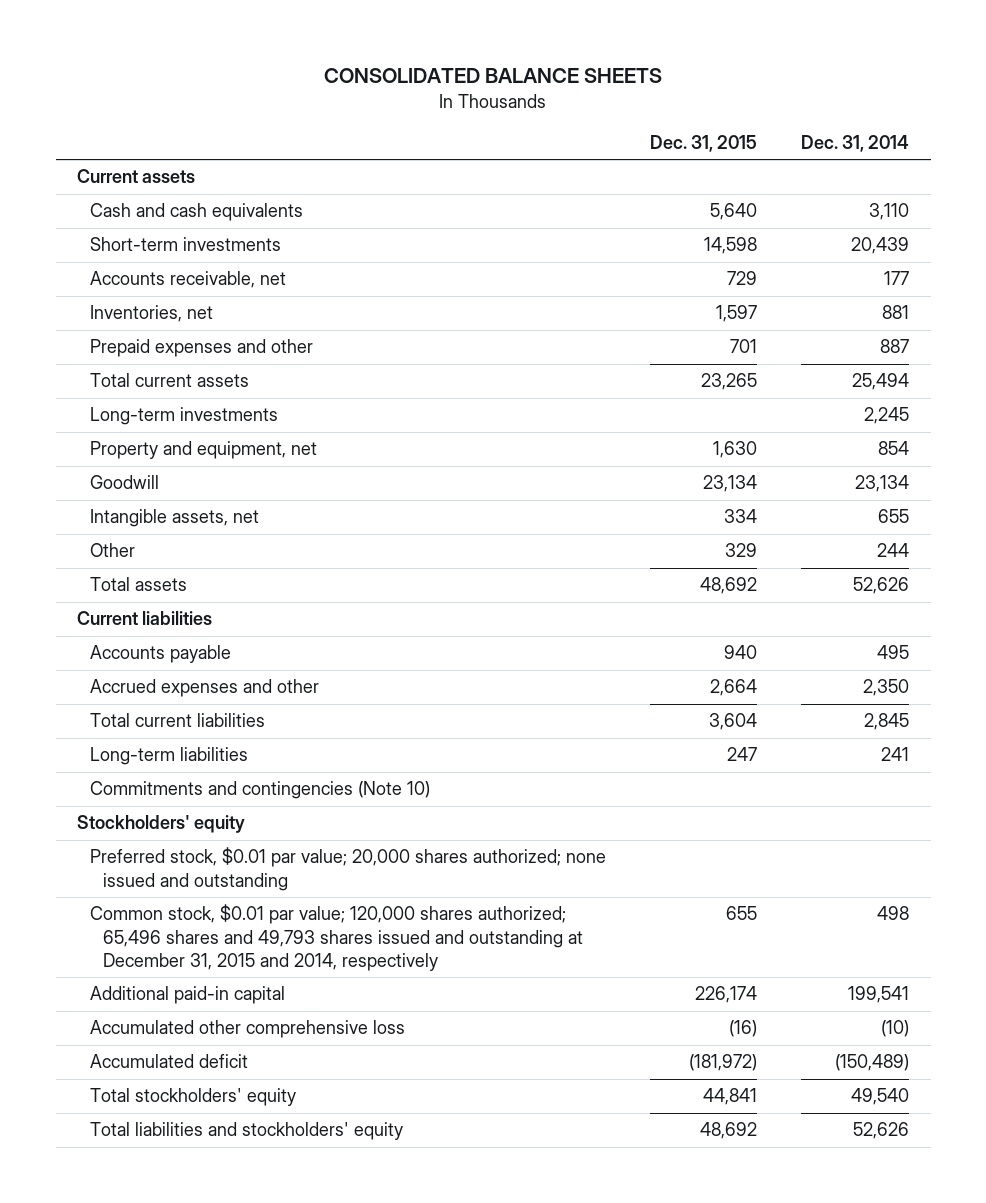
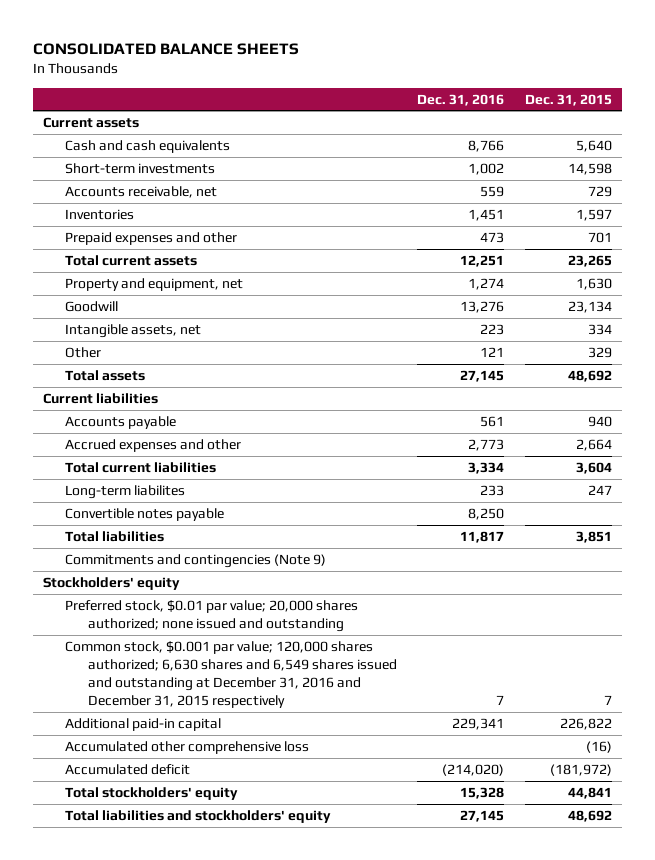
[801,135,910,153] Dec. 31, 2014 -> none
none -> [417,93,505,106] Dec. 31, 2016
[90,305,214,323] Inventories, net -> [65,209,135,221] Inventories
[90,407,279,426] Long-term investments -> none
[90,747,249,766] Long-term liabilities -> [65,485,186,500] Long-term liabilites
none -> [65,508,225,522] Convertible notes payable
none -> [65,531,165,543] Total liabilities
[90,781,431,800] Commitments and contingencies (Note 10) -> [65,554,327,569] Commitments and contingencies (Note 9)
[90,904,583,971] Common stock, $0.01 par value; 120,000 shares authorized; 65,496 shares and 49,793 shares issued and outstanding at December 31, 2015 and 2014, respectively -> [65,641,397,709] Common stock, $0.001 par value; 120,000 shares authorized; 6,630 shares and 6,549 shares issued and outstanding at December 31, 2016 and December 31, 2015 respectively
[726,906,758,921] 655 -> [603,695,612,706] 7
[695,986,758,1004] 226,174 -> [559,718,612,731] 226,822

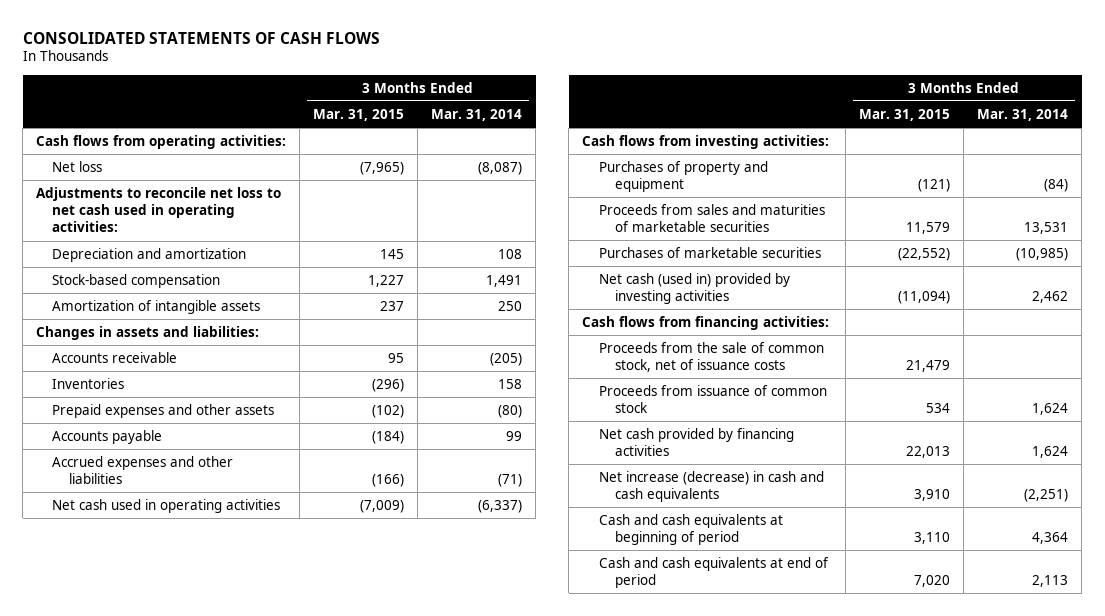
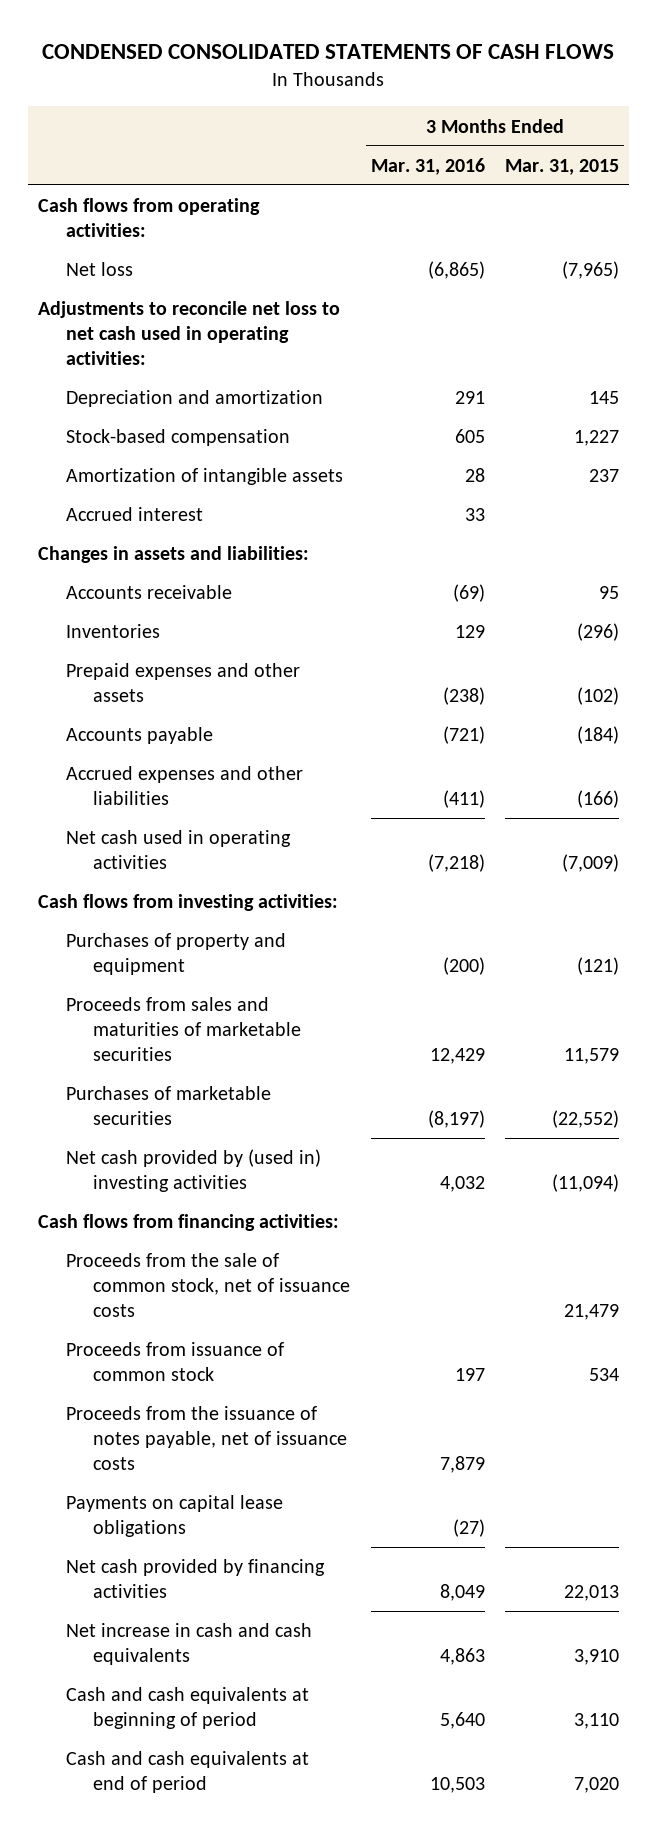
[22,31,380,44] CONSOLIDATED STATEMENTS OF CASH FLOWS -> [42,44,615,60] CONDENSED CONSOLIDATED STATEMENTS OF CASH FLOWS
[431,108,523,121] Mar. 31, 2014 -> none
none -> [370,157,485,175] Mar. 31, 2016
none -> [65,507,203,522] Accrued interest
[598,272,790,305] Net cash (used in) provided by investing activities -> [65,1149,321,1192] Net cash provided by (used in) investing activities
none -> [65,1406,348,1470] Proceeds from the issuance of notes payable, net of issuance costs
none -> [65,1495,283,1537] Payments on capital lease obligations
[598,470,824,503] Net increase (decrease) in cash and cash equivalents -> [65,1623,312,1665] Net increase in cash and cash equivalents

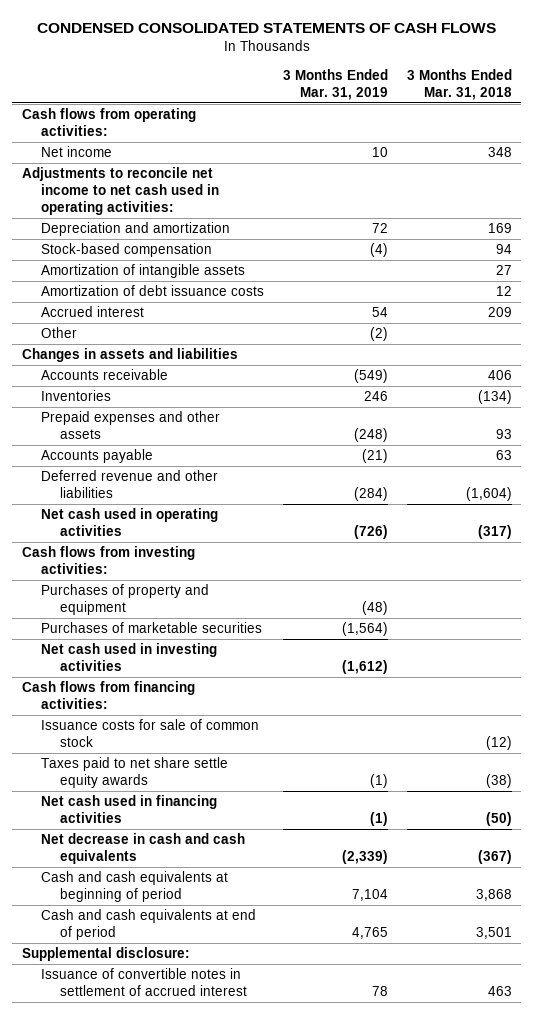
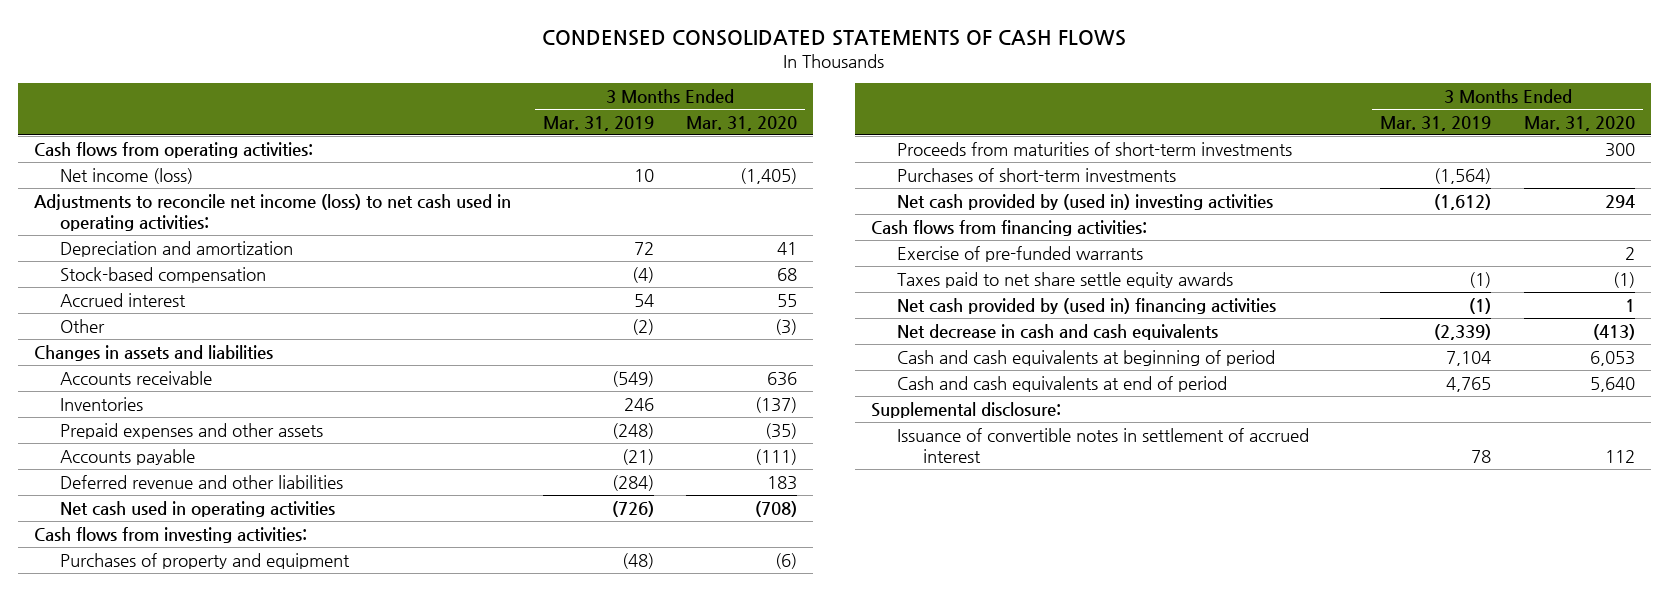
[406,69,512,101] 3 Months Ended Mar. 31, 2018 -> none
none -> [685,115,797,131] Mar. 31, 2020
[40,146,112,158] Net income -> [59,167,193,184] Net income (loss)
[21,167,219,216] Adjustments to reconcile net income to net cash used in operating activities: -> [33,193,511,231] Adjustments to reconcile net income (loss) to net cash used in operating activities:
[40,264,245,279] Amortization of intangible assets -> none
[40,285,264,297] Amortization of debt issuance costs -> none
none -> [897,141,1293,156] Proceeds from maturities of short-term investments
[40,622,262,634] Purchases of marketable securities -> [897,167,1177,182] Purchases of short-term investments
[40,643,217,672] Net cash used in investing activities -> [897,193,1274,210] Net cash provided by (used in) investing activities
[40,719,259,748] Issuance costs for sale of common stock -> none
none -> [897,245,1144,262] Exercise of pre-funded warrants
[40,795,217,824] Net cash used in financing activities -> [897,297,1277,314] Net cash provided by (used in) financing activities

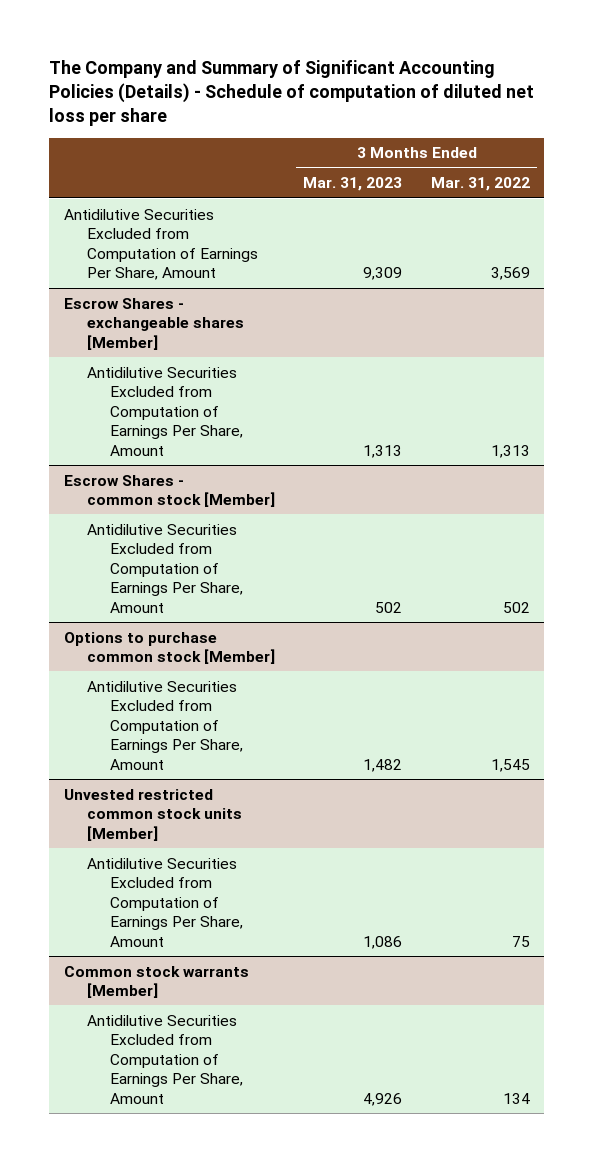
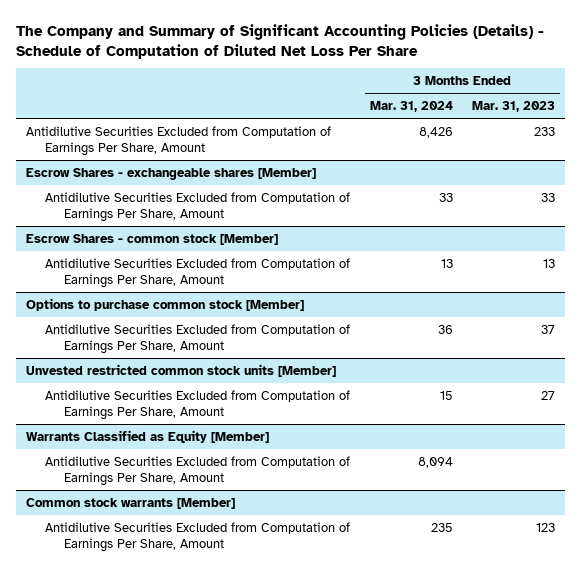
[49,59,535,127] The Company and Summary of Significant Accounting Policies (Details) - Schedule of computation of diluted net loss per share -> [16,24,545,59] The Company and Summary of Significant Accounting Policies (Details) - Schedule of Computation of Diluted Net Loss Per Share
[430,177,530,192] Mar. 31, 2022 -> none
none -> [369,101,453,113] Mar. 31, 2024
[363,267,403,281] 9,309 -> [533,126,555,136] 233
[363,444,403,458] 1,313 -> [540,192,555,202] 33
[375,601,403,613] 502 -> [542,258,555,268] 13
[363,758,403,772] 1,482 -> [540,324,555,334] 37
[363,935,403,949] 1,086 -> [540,390,555,400] 27
none -> [26,429,270,443] Warrants Classified as Equity [Member]
none -> [45,455,351,486] Antidilutive Securities Excluded from Computation of Earnings Per Share, Amount
[363,1092,403,1106] 4,926 -> [535,522,555,532] 123

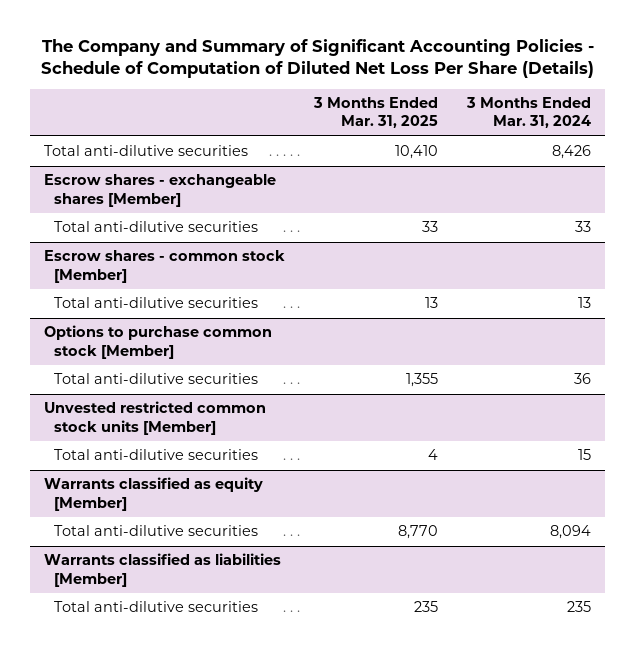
[16,24,545,59] The Company and Summary of Significant Accounting Policies (Details) - Schedule of Computation of Diluted Net Loss Per Share -> [40,39,594,79] The Company and Summary of Significant Accounting Policies - Schedule of Computation of Diluted Net Loss Per Share (Details)
[471,101,555,113] Mar. 31, 2023 -> none
none -> [313,96,439,129] 3 Months Ended Mar. 31, 2025
[26,125,332,156] Antidilutive Securities Excluded from Computation of Earnings Per Share, Amount -> [44,145,249,157] Total anti-dilutive securities
[26,167,317,180] Escrow Shares - exchangeable shares [Member] -> [44,174,277,207] Escrow shares - exchangeable shares [Member]
[45,191,351,222] Antidilutive Securities Excluded from Computation of Earnings Per Share, Amount -> [54,221,259,233] Total anti-dilutive securities
[26,233,279,245] Escrow Shares - common stock [Member] -> [44,250,286,283] Escrow shares - common stock [Member]
[45,257,351,288] Antidilutive Securities Excluded from Computation of Earnings Per Share, Amount -> [54,297,259,309] Total anti-dilutive securities
[45,323,351,354] Antidilutive Securities Excluded from Computation of Earnings Per Share, Amount -> [54,373,259,385] Total anti-dilutive securities
[45,389,351,420] Antidilutive Securities Excluded from Computation of Earnings Per Share, Amount -> [54,449,259,461] Total anti-dilutive securities
[26,429,270,443] Warrants Classified as Equity [Member] -> [44,477,264,511] Warrants classified as equity [Member]
[45,455,351,486] Antidilutive Securities Excluded from Computation of Earnings Per Share, Amount -> [54,525,259,537] Total anti-dilutive securities
[26,497,236,509] Common stock warrants [Member] -> [44,553,282,587] Warrants classified as liabilities [Member]
[45,521,351,552] Antidilutive Securities Excluded from Computation of Earnings Per Share, Amount -> [54,601,259,613] Total anti-dilutive securities

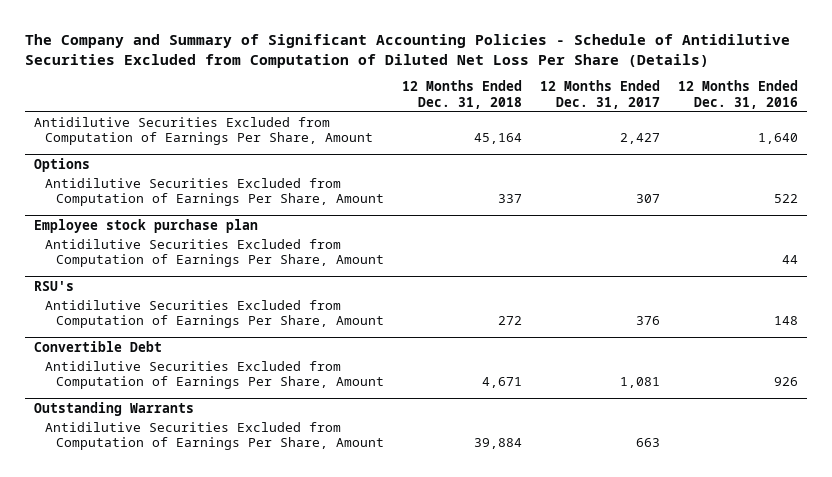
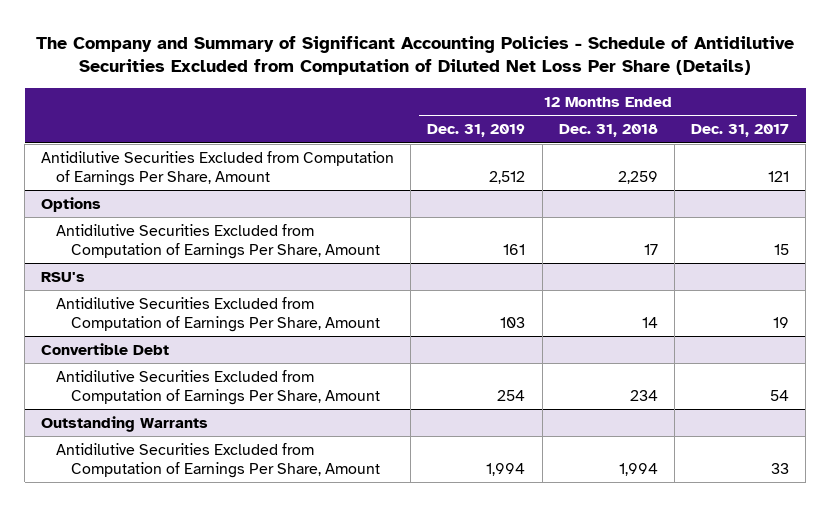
[678,80,799,109] 12 Months Ended Dec. 31, 2016 -> none
none -> [427,124,526,138] Dec. 31, 2019
[473,133,522,145] 45,164 -> [617,170,658,184] 2,259
[620,133,661,145] 2,427 -> [768,170,790,182] 121
[33,218,258,233] Employee stock purchase plan -> none
[44,239,384,268] Antidilutive Securities Excluded from Computation of Earnings Per Share, Amount -> none
[497,194,522,204] 337 -> [643,243,658,255] 17
[636,194,661,204] 307 -> [774,243,790,255] 15
[497,316,522,326] 272 -> [641,316,658,328] 14
[636,316,661,326] 376 -> [773,316,790,328] 19
[481,377,522,389] 4,671 -> [629,389,658,401] 234
[620,377,661,389] 1,081 -> [770,389,790,401] 54
[473,438,522,450] 39,884 -> [618,462,658,476] 1,994
[636,438,661,448] 663 -> [771,462,790,474] 33

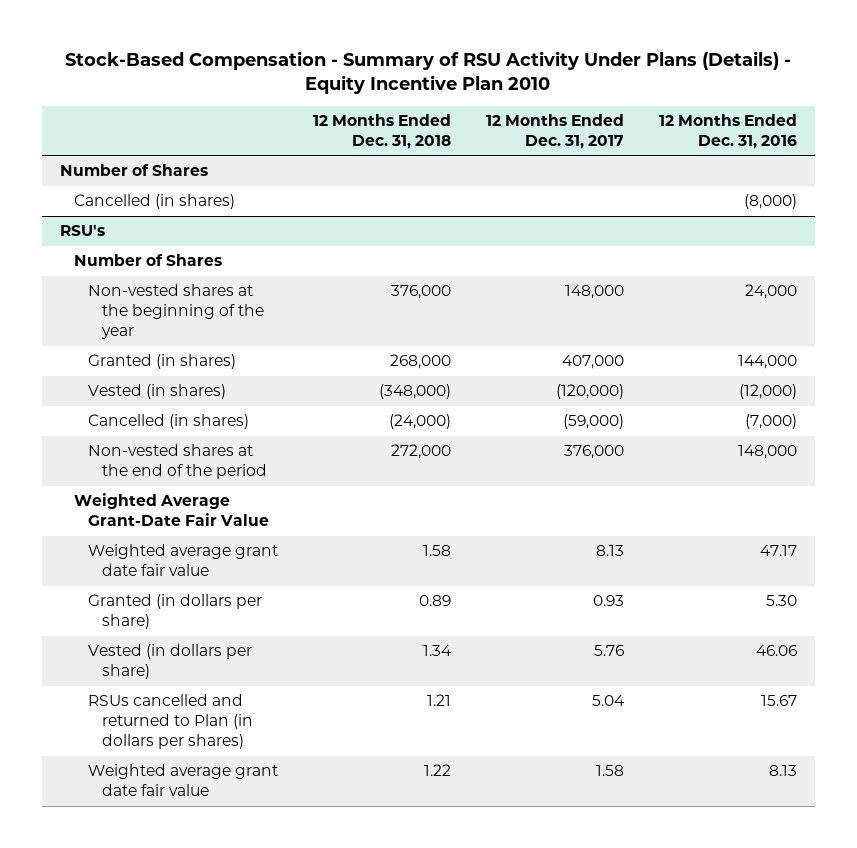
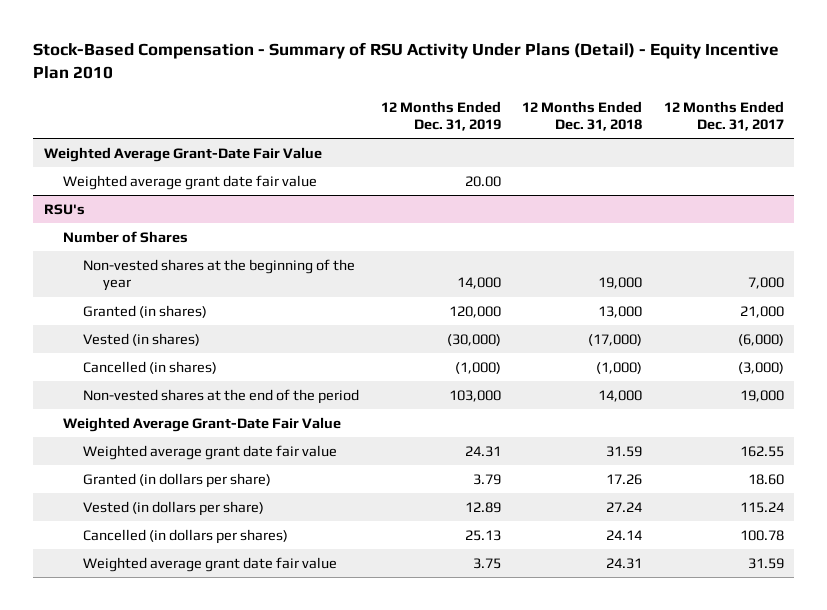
[65,51,792,95] Stock-Based Compensation - Summary of RSU Activity Under Plans (Details) - Equity Incentive Plan 2010 -> [32,42,779,80] Stock-Based Compensation - Summary of RSU Activity Under Plans (Detail) - Equity Incentive Plan 2010
[659,114,798,149] 12 Months Ended Dec. 31, 2016 -> none
none -> [380,100,501,131] 12 Months Ended Dec. 31, 2019
[59,164,208,177] Number of Shares -> none
[73,194,235,210] Cancelled (in shares) -> none
none -> [43,146,322,162] Weighted Average Grant-Date Fair Value
none -> [63,174,318,190] Weighted average grant date fair value
[391,285,452,300] 376,000 -> [598,277,643,290] 19,000
[565,285,625,300] 148,000 -> [747,277,784,290] 7,000
[390,354,452,370] 268,000 -> [598,305,643,318] 13,000
[562,355,625,370] 407,000 -> [739,305,784,318] 21,000
[379,384,452,400] (348,000) -> [588,333,643,346] (17,000)
[556,384,625,400] (120,000) -> [737,333,784,346] (6,000)
[389,414,452,430] (24,000) -> [596,361,643,374] (1,000)
[563,414,625,430] (59,000) -> [737,361,784,374] (3,000)
[391,444,452,460] 272,000 -> [598,389,643,402] 14,000
[564,445,625,460] 376,000 -> [739,389,784,402] 19,000
[423,545,452,557] 1.58 -> [606,445,643,457] 31.59
[596,545,625,557] 8.13 -> [739,445,784,457] 162.55
[419,595,452,607] 0.89 -> [606,473,643,485] 17.26
[593,595,625,607] 0.93 -> [747,473,784,485] 18.60
[423,645,453,657] 1.34 -> [606,501,643,512] 27.24
[594,645,625,657] 5.76 -> [739,501,784,513] 115.24
[87,694,254,750] RSUs cancelled and returned to Plan (in dollars per shares) -> [83,528,289,544] Cancelled (in dollars per shares)
[427,694,452,707] 1.21 -> [606,529,643,540] 24.14
[592,695,626,707] 5.04 -> [739,529,784,541] 100.78
[424,764,452,777] 1.22 -> [606,557,643,569] 24.31
[596,765,625,777] 1.58 -> [747,557,784,569] 31.59

